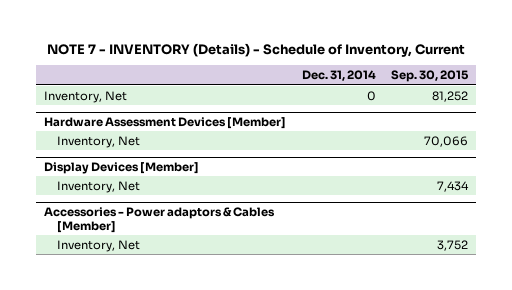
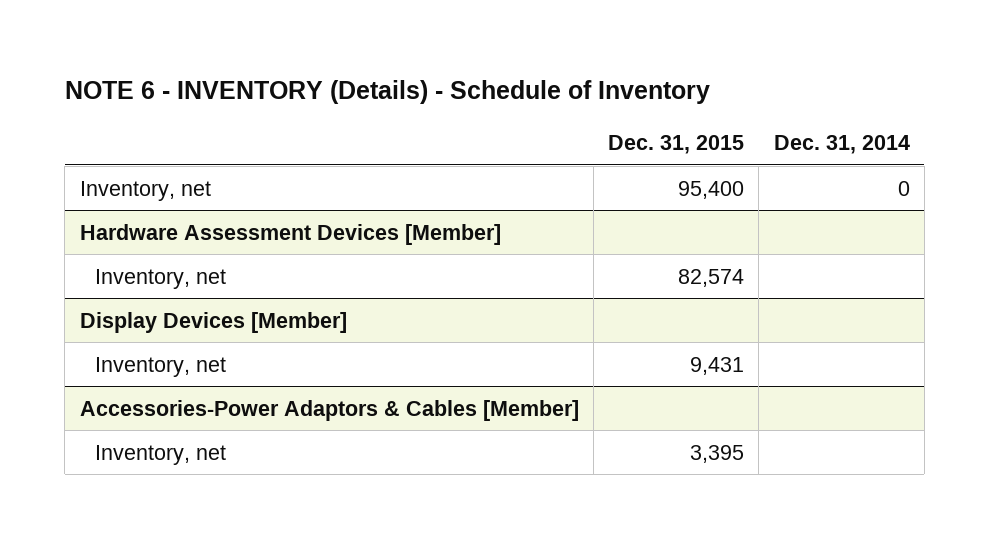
[47,42,466,57] NOTE 7 - INVENTORY (Details) - Schedule of Inventory, Current -> [64,79,710,104] NOTE 6 - INVENTORY (Details) - Schedule of Inventory
[391,70,470,83] Sep. 30, 2015 -> none
none -> [608,134,745,154] Dec. 31, 2015
[44,90,128,103] Inventory, Net -> [79,180,211,201] Inventory, net
[57,135,141,148] Inventory, Net -> [95,268,227,289] Inventory, net
[57,180,141,193] Inventory, Net -> [95,356,227,377] Inventory, net
[44,206,276,233] Accessories - Power adaptors & Cables [Member] -> [79,399,579,421] Accessories-Power Adaptors & Cables [Member]
[57,239,141,252] Inventory, Net -> [95,444,227,465] Inventory, net

